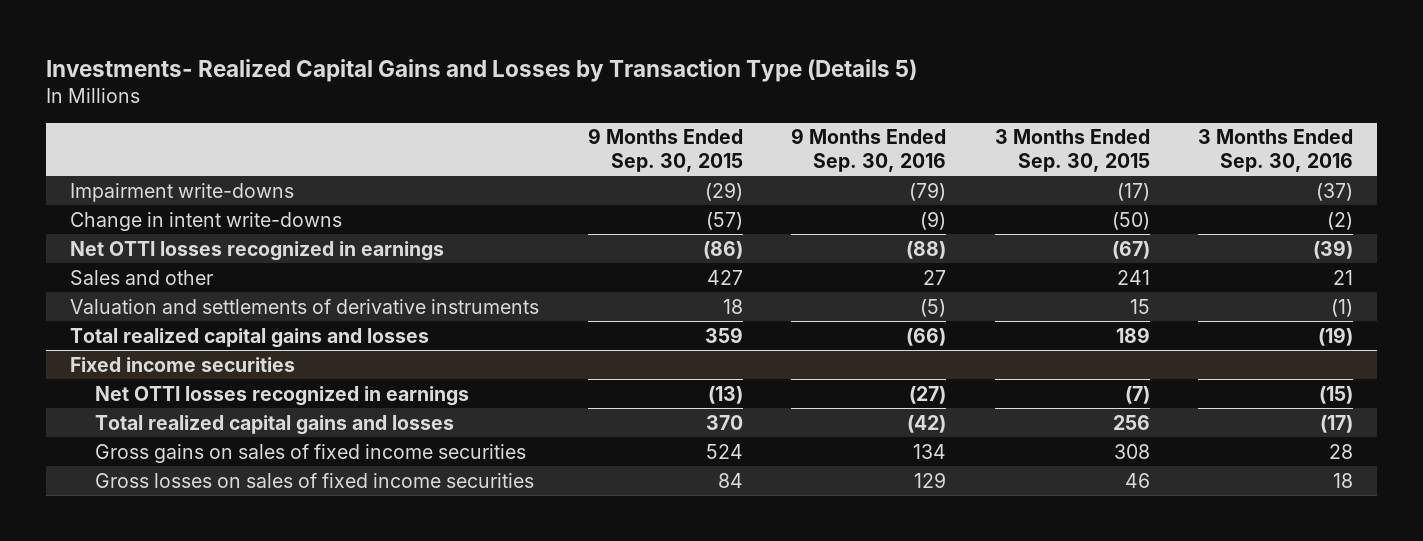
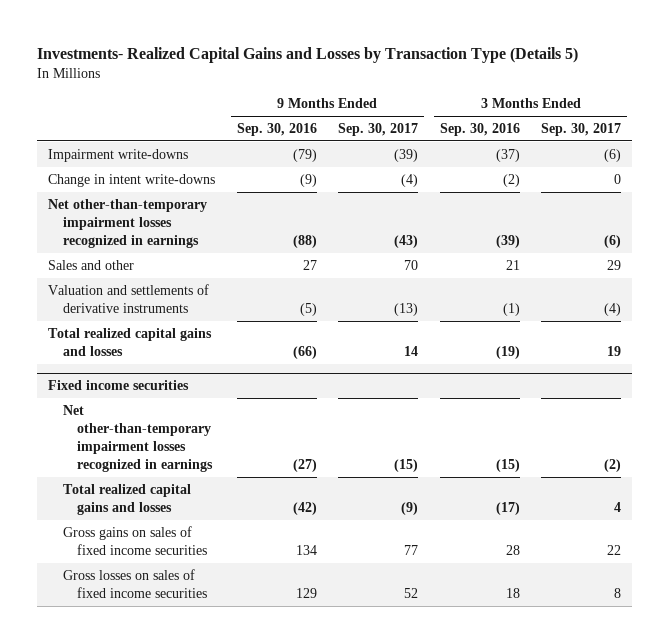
[587,128,743,172] 9 Months Ended Sep. 30, 2015 -> none
[994,129,1150,172] 3 Months Ended Sep. 30, 2015 -> none
none -> [338,122,419,136] Sep. 30, 2017
none -> [541,122,622,136] Sep. 30, 2017
[70,240,445,261] Net OTTI losses recognized in earnings -> [48,198,208,248] Net other-than-temporary impairment losses recognized in earnings
[94,385,469,406] Net OTTI losses recognized in earnings -> [62,404,213,472] Net other-than-temporary impairment losses recognized in earnings

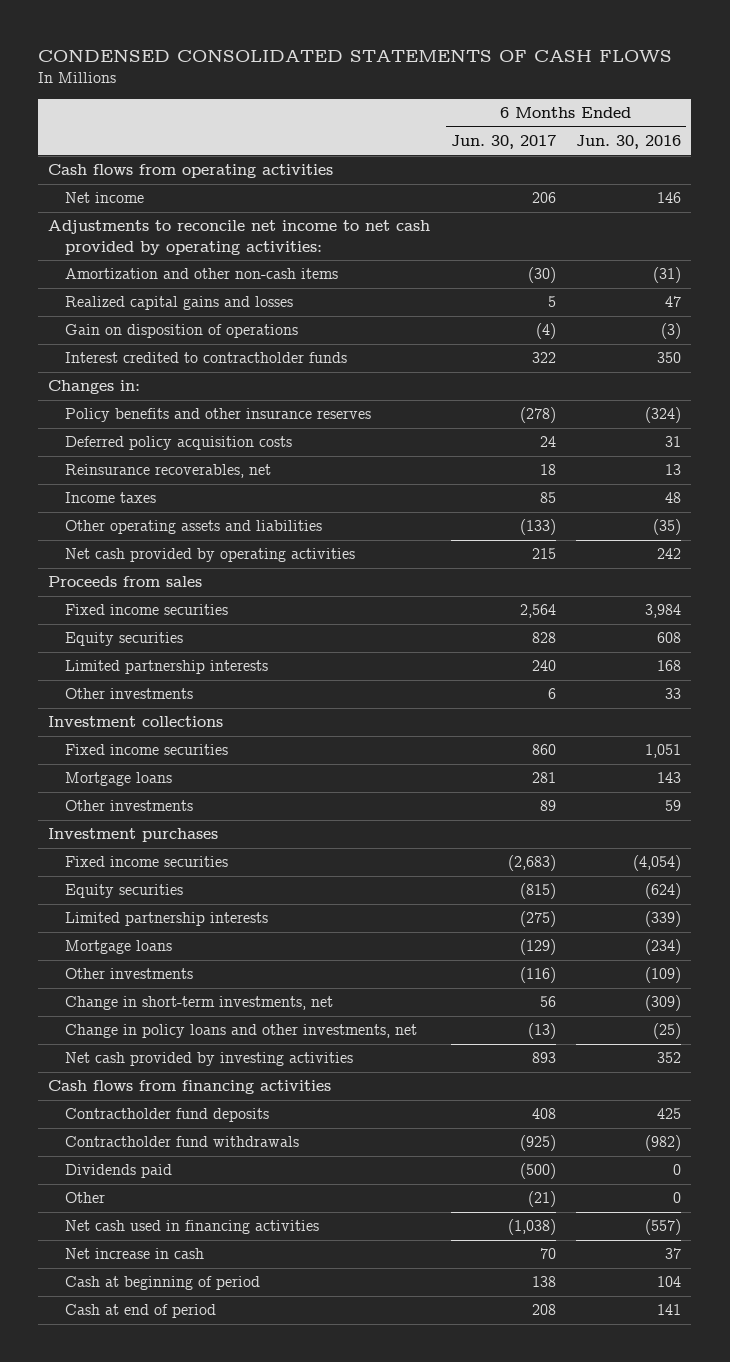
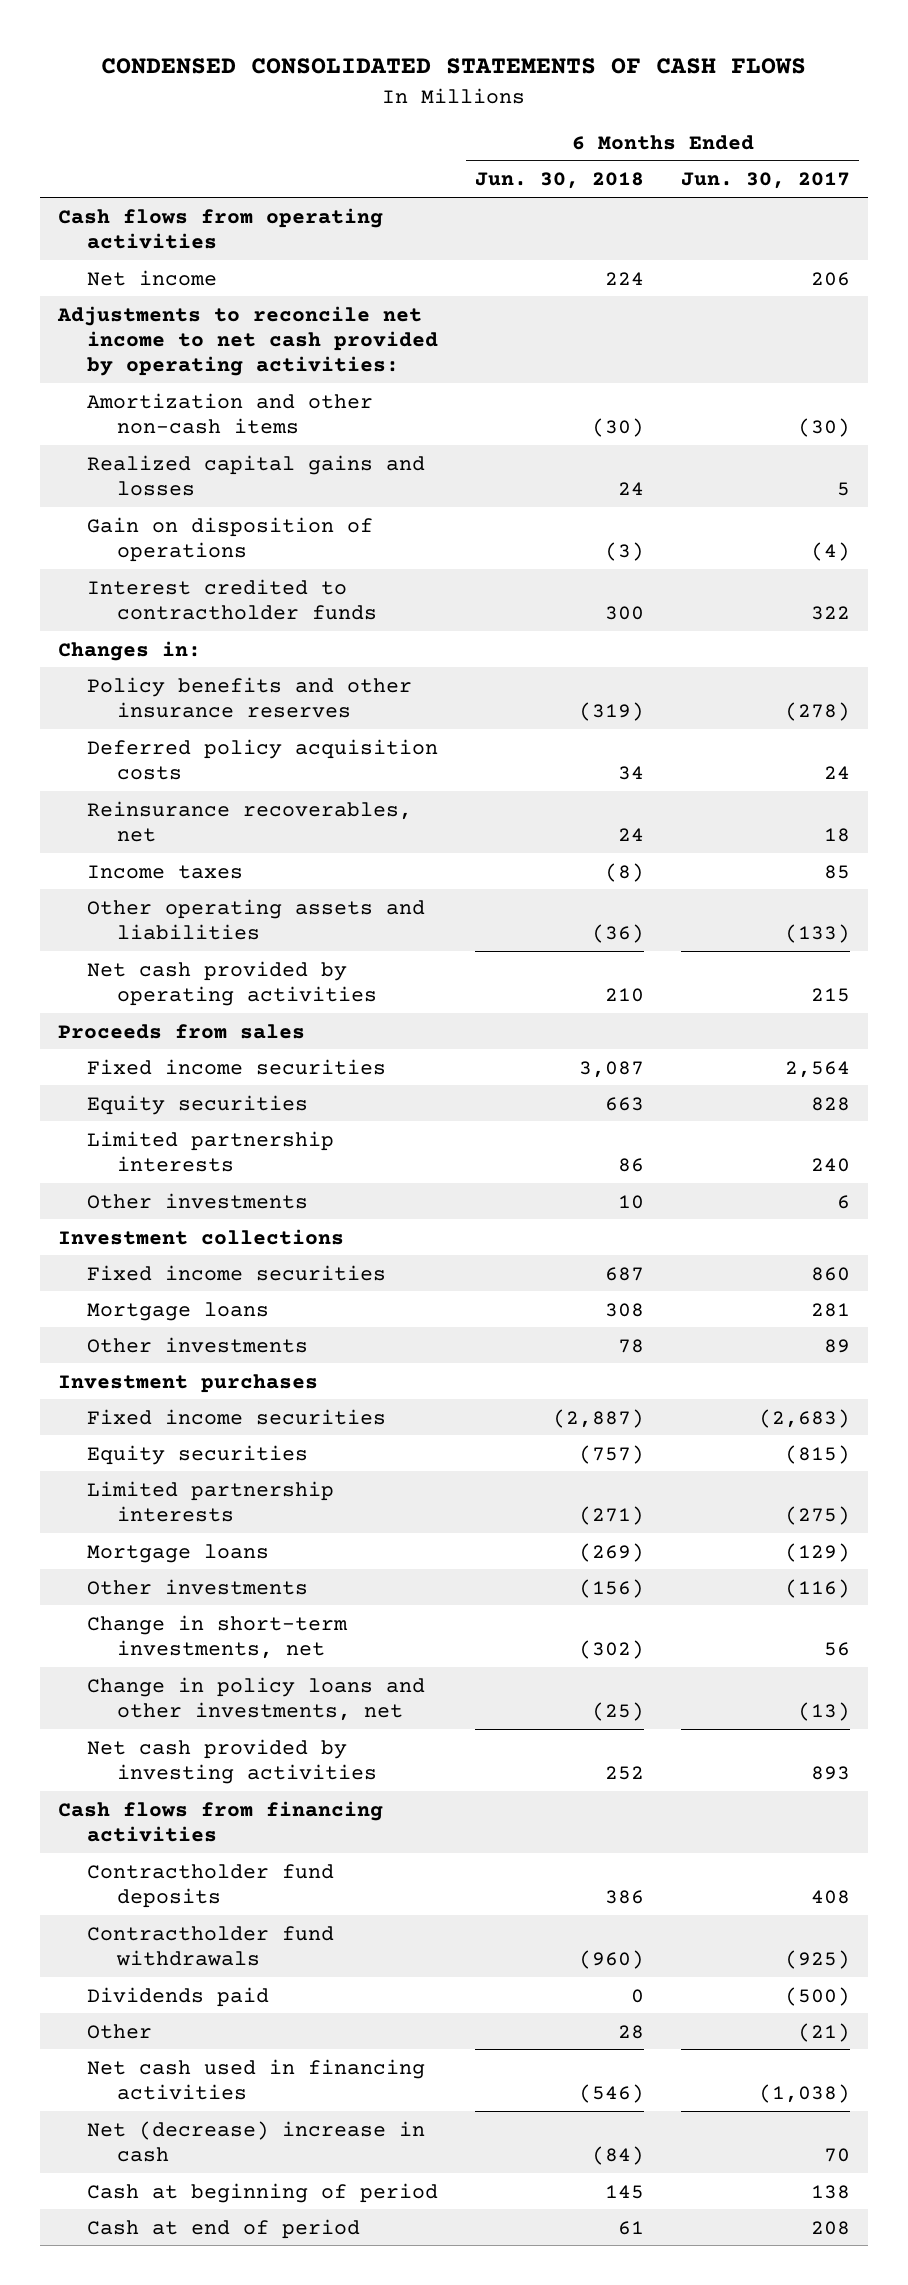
[576,135,682,150] Jun. 30, 2016 -> none
none -> [475,172,645,190] Jun. 30, 2018
[65,1248,205,1260] Net increase in cash -> [87,2120,426,2162] Net (decrease) increase in cash

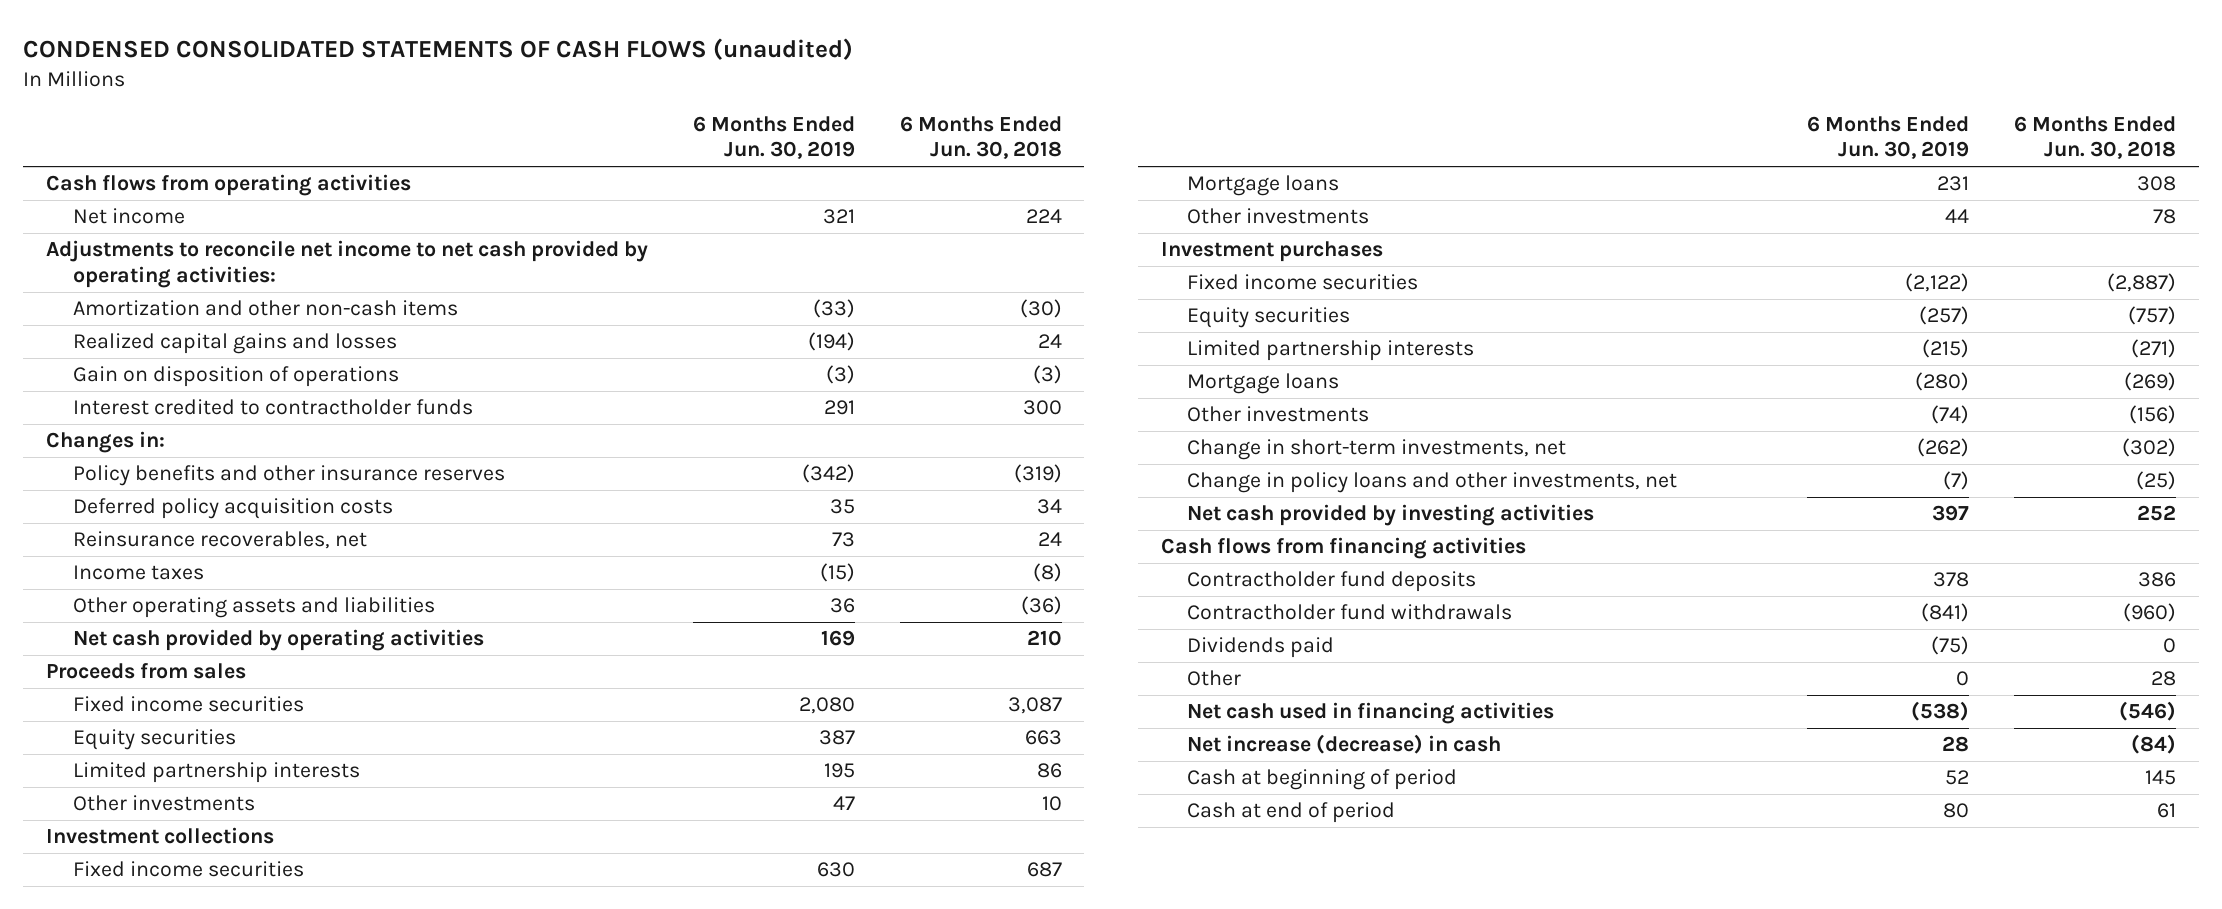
[101,58,807,75] CONDENSED CONSOLIDATED STATEMENTS OF CASH FLOWS -> [23,37,854,60] CONDENSED CONSOLIDATED STATEMENTS OF CASH FLOWS (unaudited)
[681,172,851,190] Jun. 30, 2017 -> none
none -> [692,115,855,160] 6 Months Ended Jun. 30, 2019
[87,2120,426,2162] Net (decrease) increase in cash -> [1187,734,1502,755] Net increase (decrease) in cash

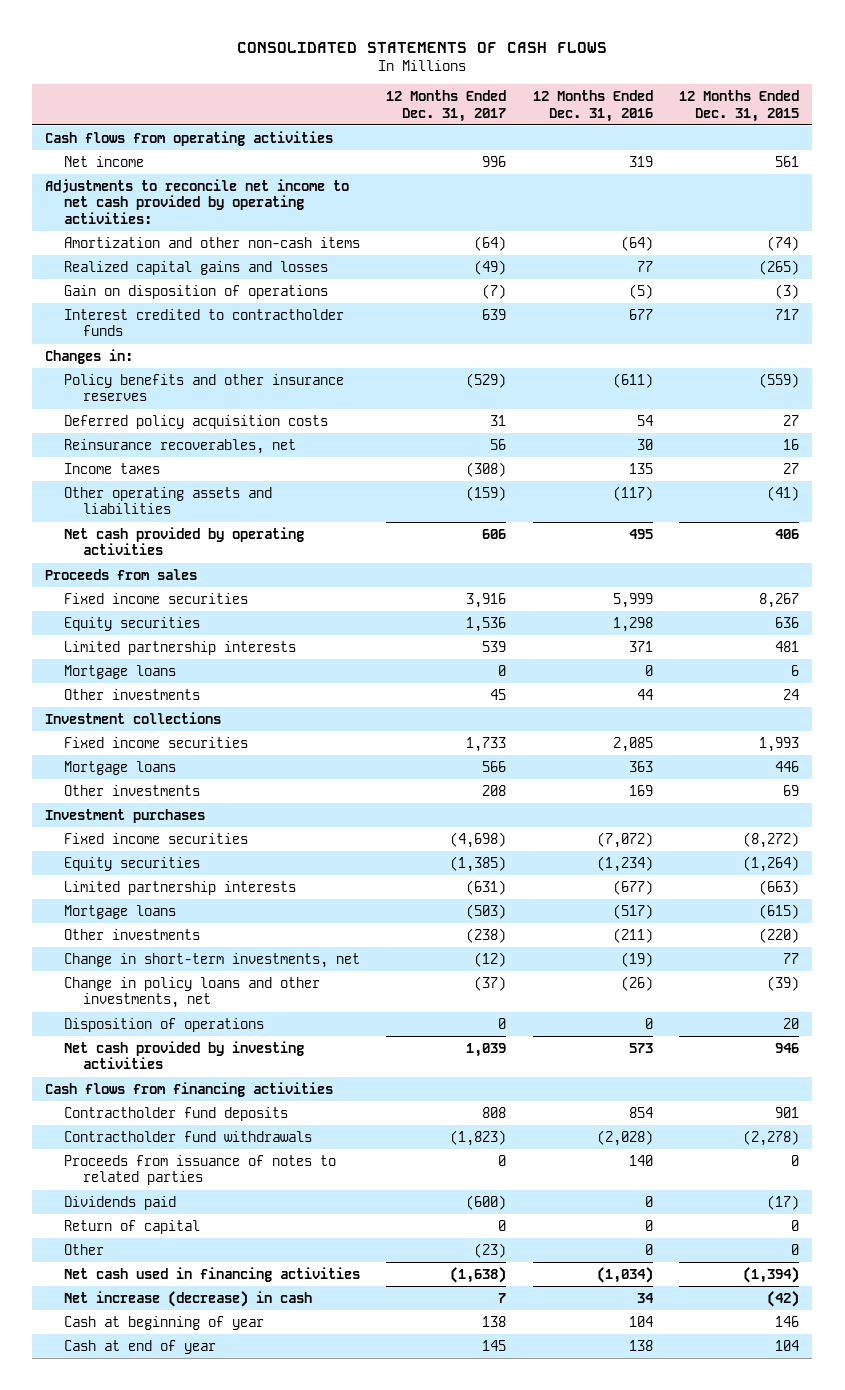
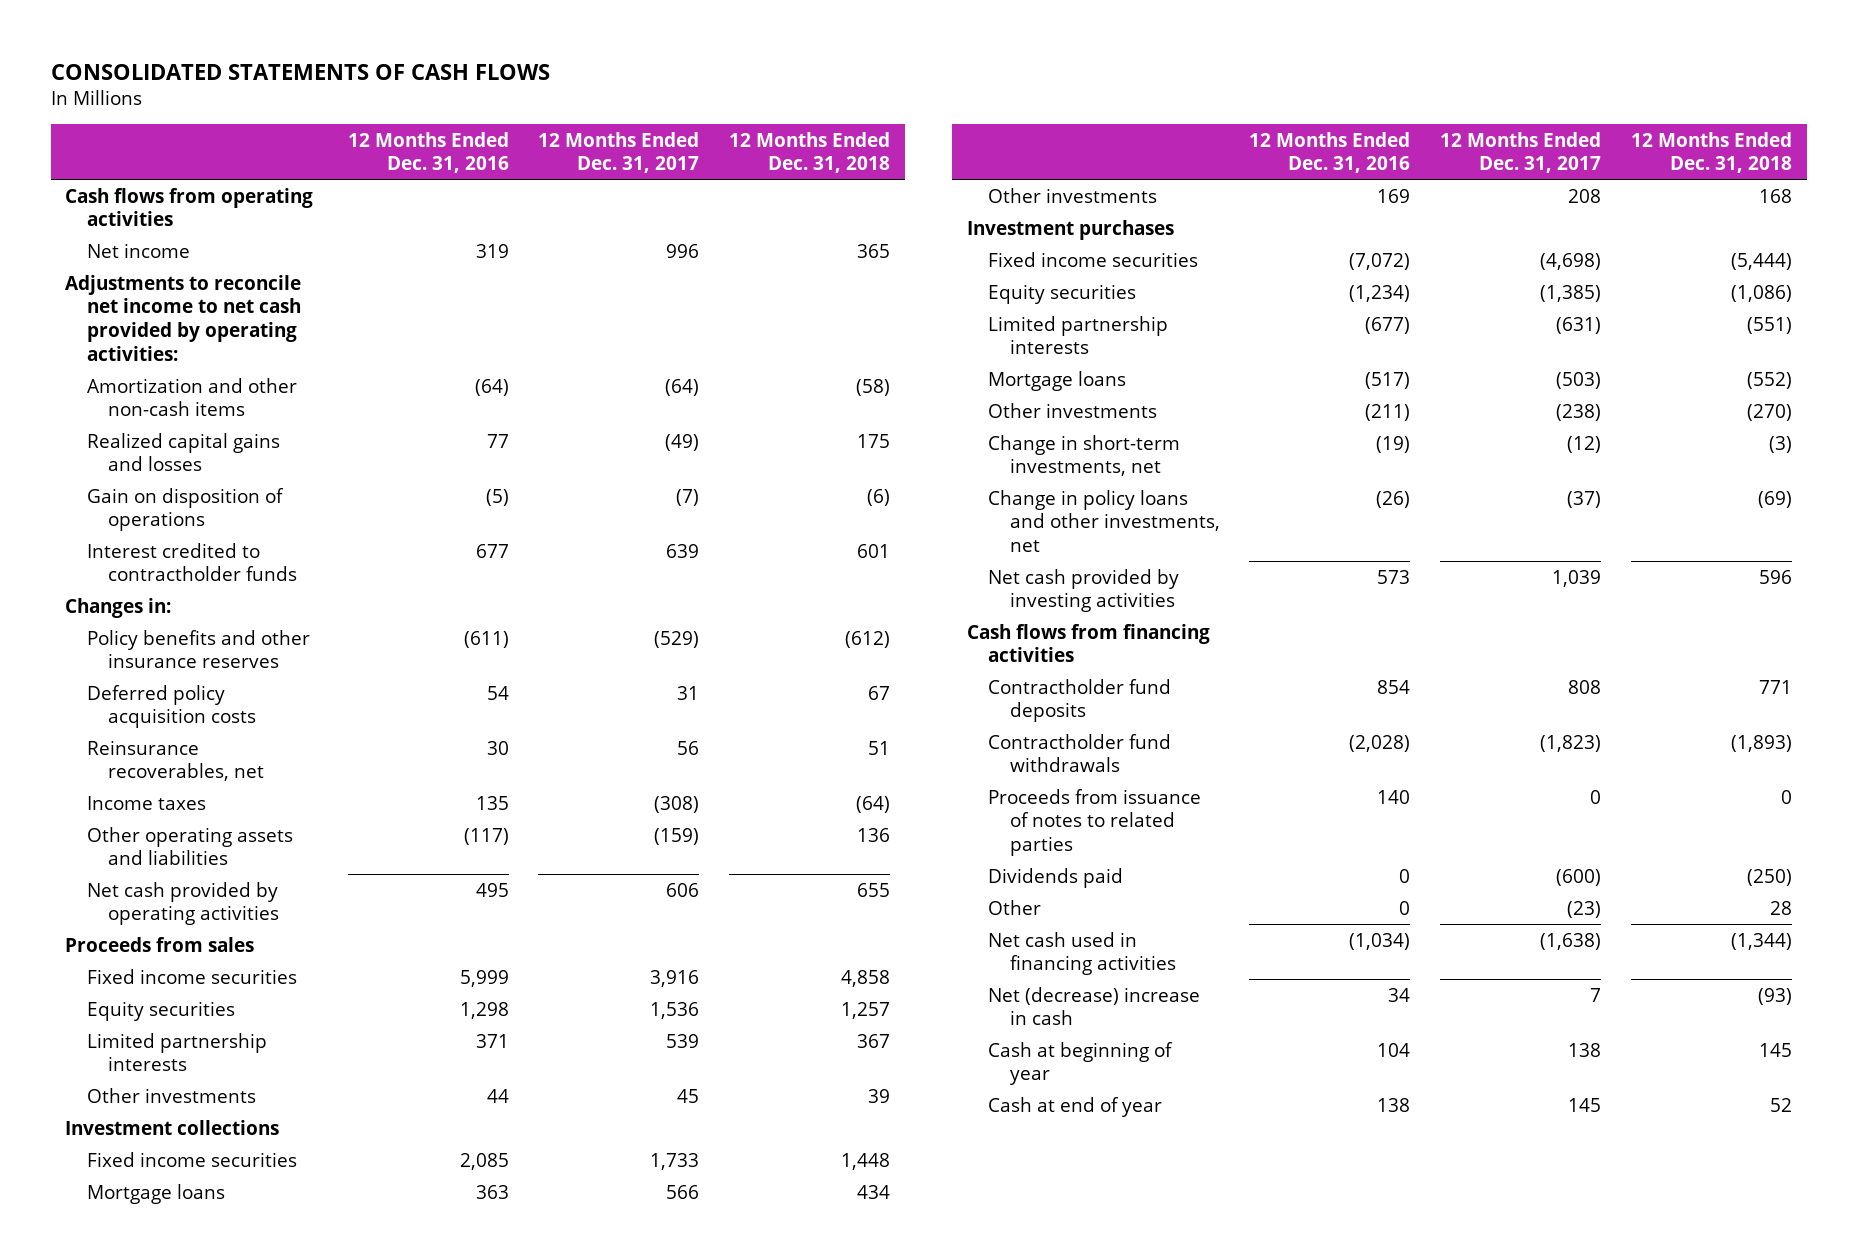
[679,89,800,122] 12 Months Ended Dec. 31, 2015 -> none
none -> [729,131,891,174] 12 Months Ended Dec. 31, 2018
[64,664,177,679] Mortgage loans -> none
[64,1017,265,1032] Disposition of operations -> none
[64,1219,201,1234] Return of capital -> none
[64,1290,313,1307] Net increase (decrease) in cash -> [988,986,1201,1026] Net (decrease) increase in cash

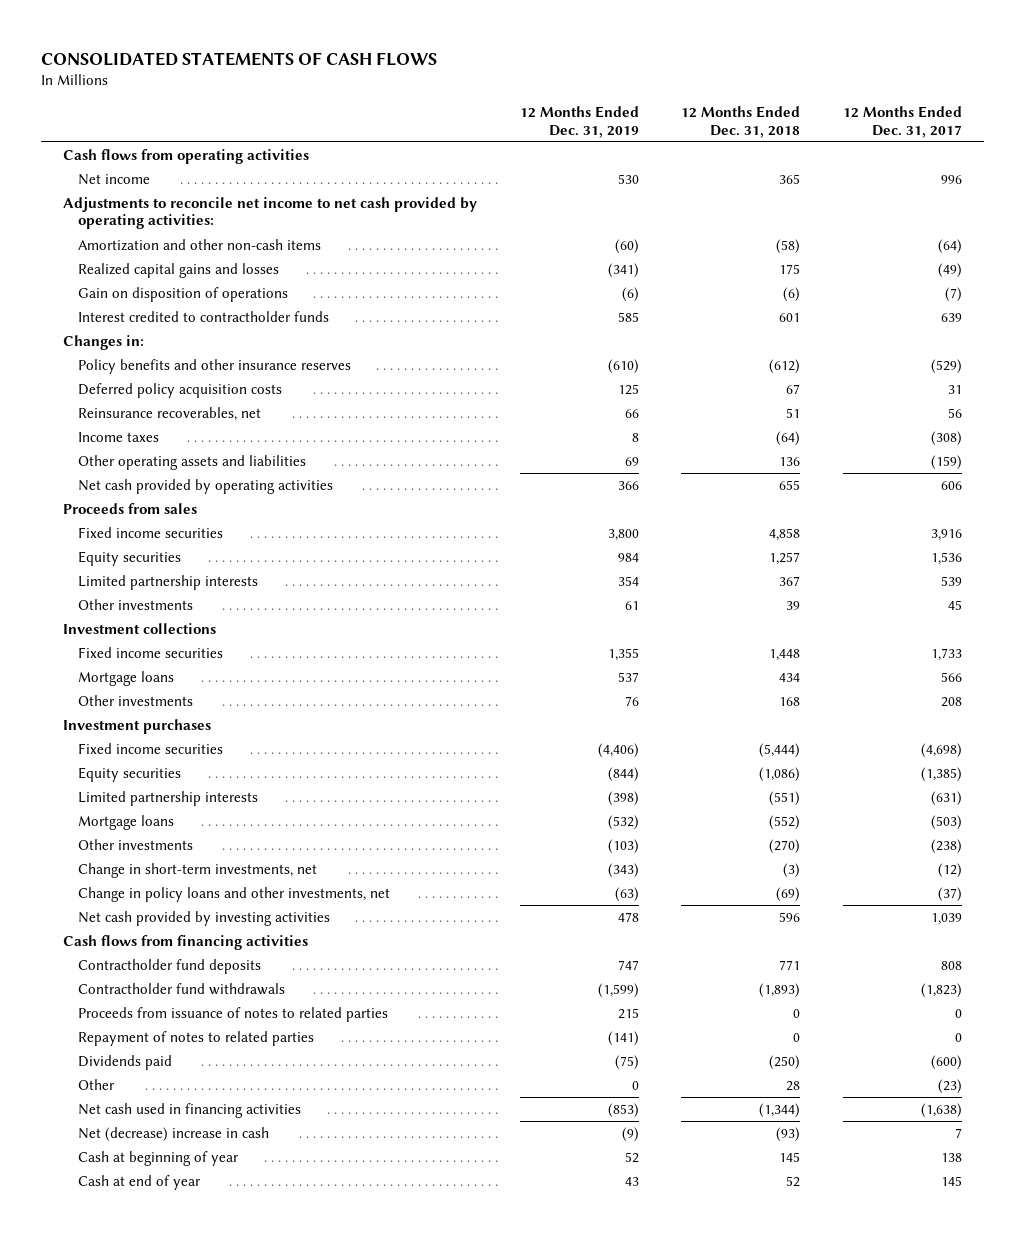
[347,131,509,174] 12 Months Ended Dec. 31, 2016 -> none
none -> [519,106,639,138] 12 Months Ended Dec. 31, 2019
none -> [77,1030,314,1046] Repayment of notes to related parties

